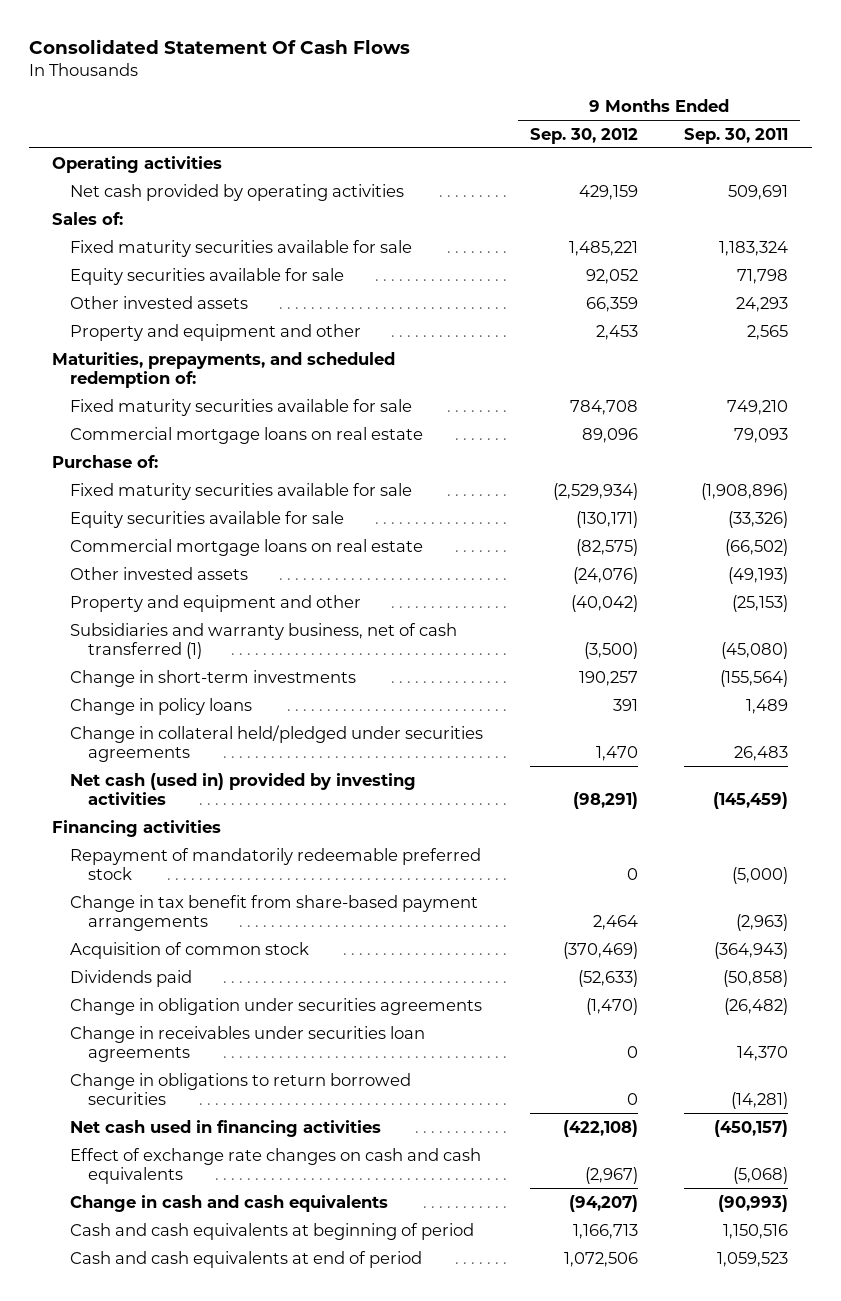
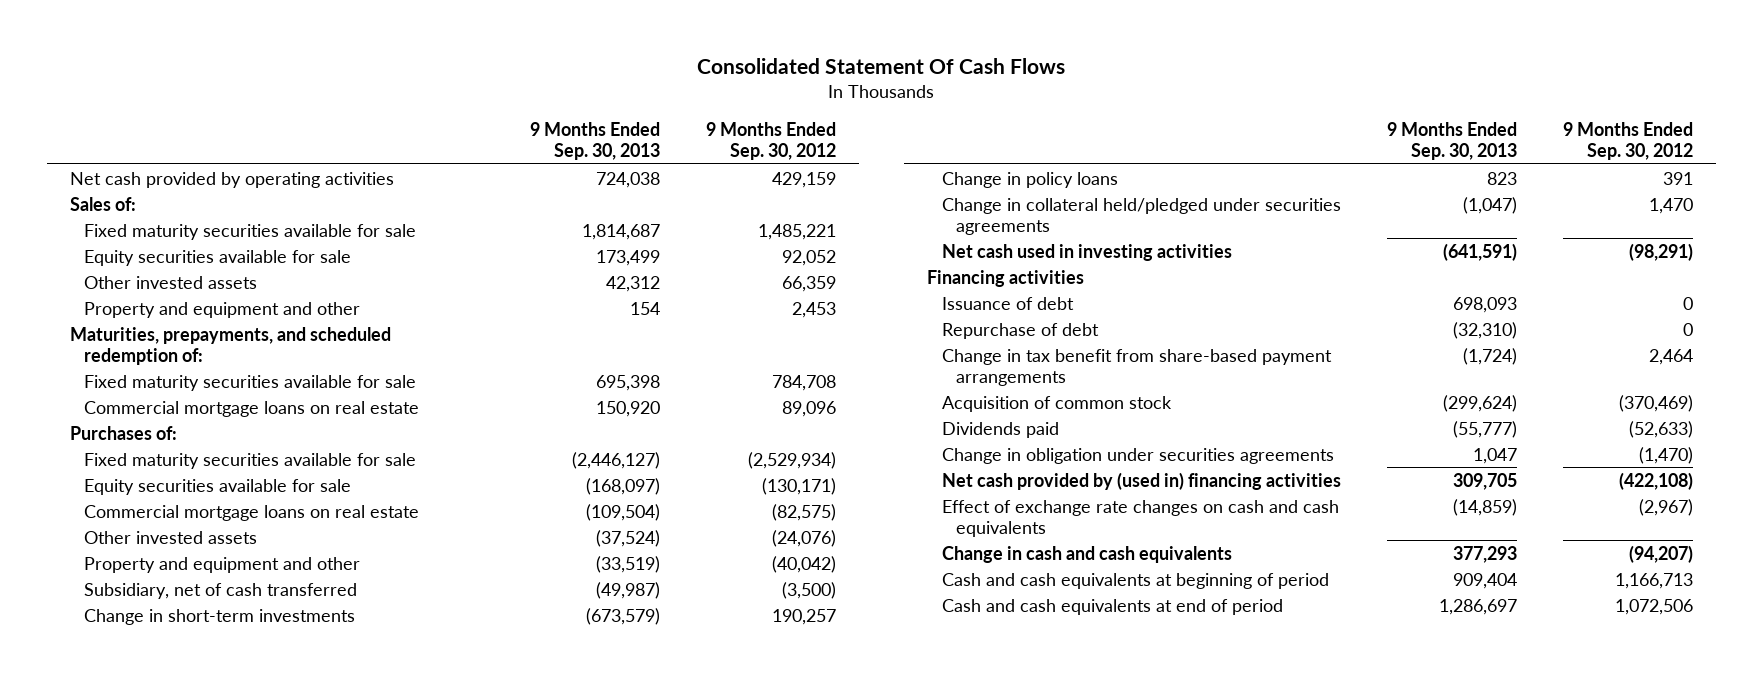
[684,127,789,144] Sep. 30, 2011 -> none
none -> [529,121,660,160] 9 Months Ended Sep. 30, 2013
[52,155,223,173] Operating activities -> none
[52,454,159,468] Purchase of: -> [69,425,177,440] Purchases of:
[70,622,458,660] Subsidiaries and warranty business, net of cash transferred (1) -> [84,582,358,599] Subsidiary, net of cash transferred
[70,772,417,806] Net cash (used in) provided by investing activities -> [941,243,1232,261] Net cash used in investing activities
[70,847,482,881] Repayment of mandatorily redeemable preferred stock -> none
none -> [941,296,1074,310] Issuance of debt
none -> [941,322,1099,339] Repurchase of debt
[70,1025,426,1063] Change in receivables under securities loan agreements -> none
[70,1072,412,1106] Change in obligations to return borrowed securities -> none
[70,1119,382,1137] Net cash used in financing activities -> [941,471,1341,490] Net cash provided by (used in) financing activities

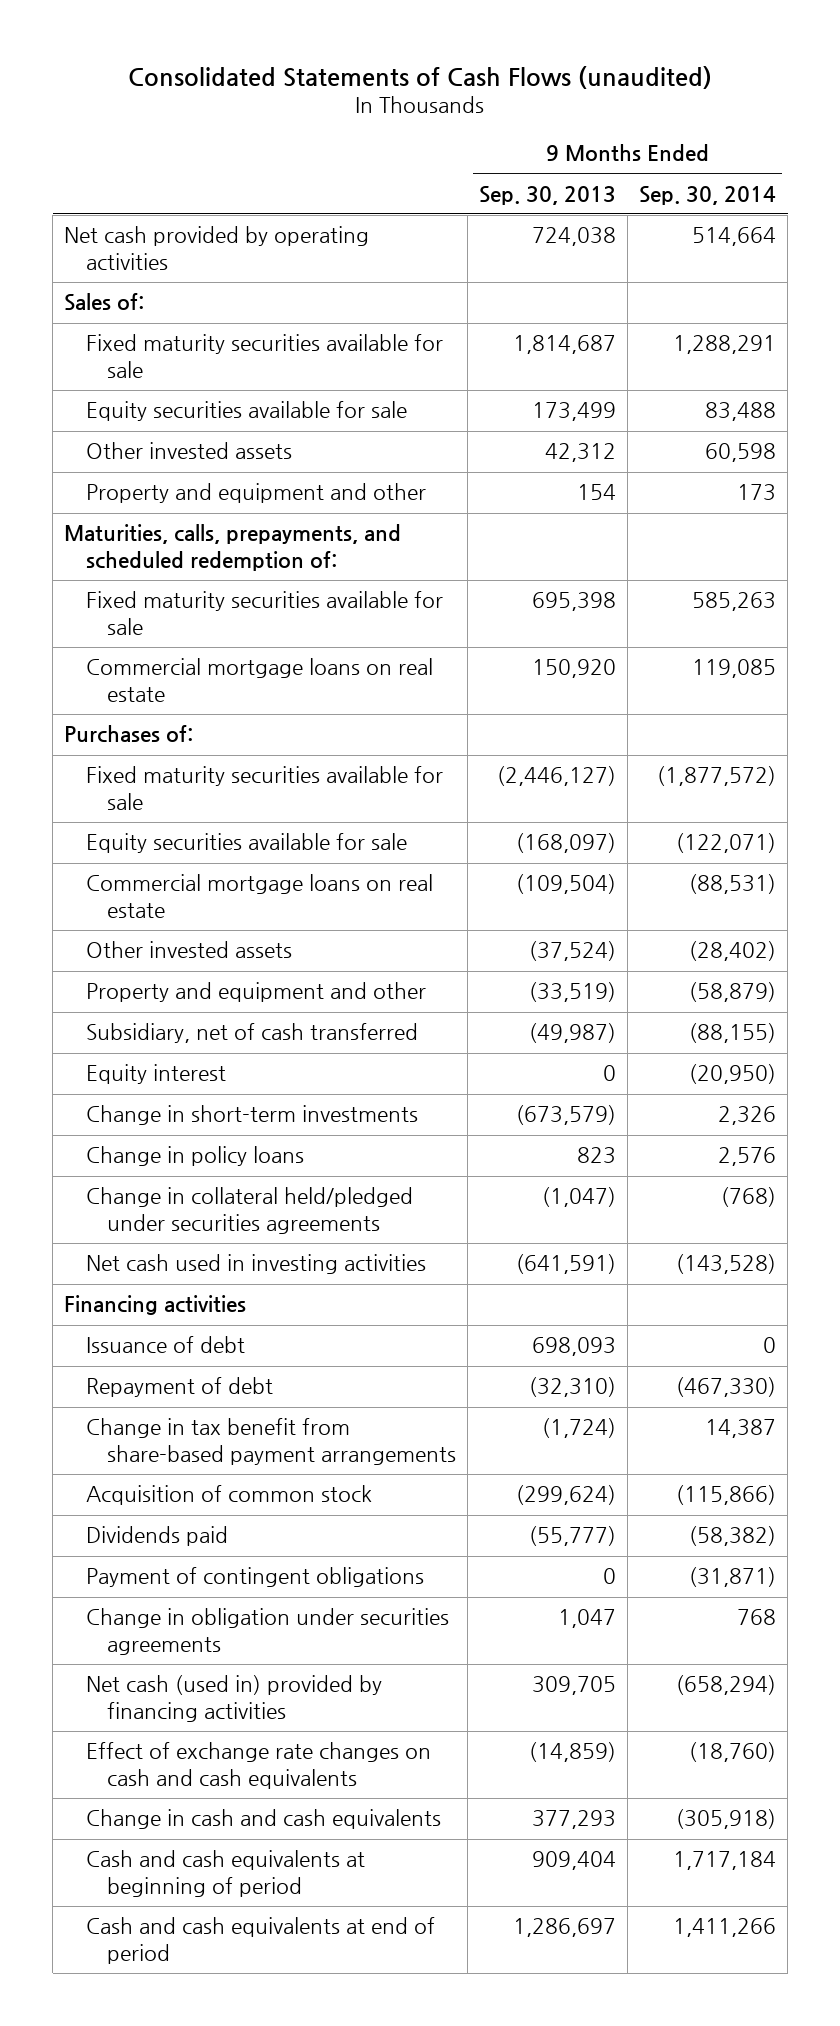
[697,58,1066,75] Consolidated Statement Of Cash Flows -> [128,65,713,89] Consolidated Statements of Cash Flows (unaudited)
[705,121,836,160] 9 Months Ended Sep. 30, 2012 -> none
none -> [639,185,777,205] Sep. 30, 2014
[69,326,391,365] Maturities, prepayments, and scheduled redemption of: -> [64,524,402,571] Maturities, calls, prepayments, and scheduled redemption of:
none -> [85,1064,226,1085] Equity interest
[941,322,1099,339] Repurchase of debt -> [85,1377,273,1398] Repayment of debt
none -> [85,1567,424,1588] Payment of contingent obligations
[941,471,1341,490] Net cash provided by (used in) financing activities -> [85,1675,382,1722] Net cash (used in) provided by financing activities

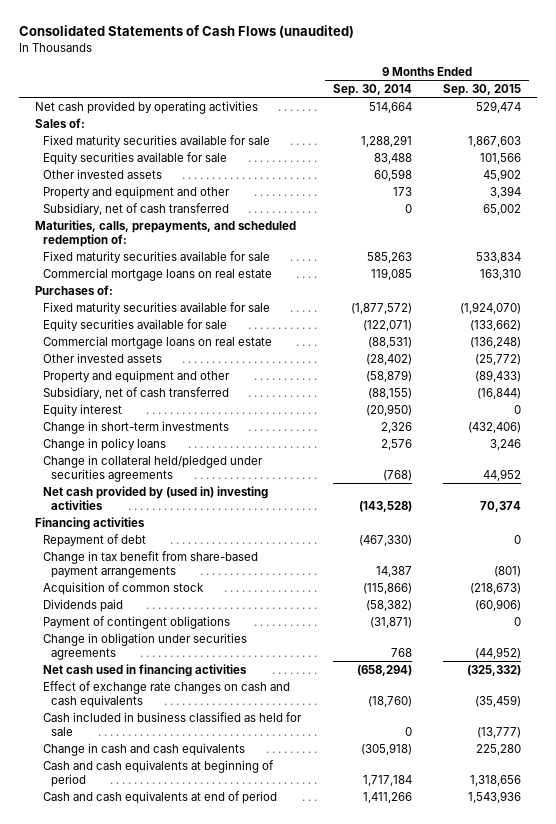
[478,185,616,205] Sep. 30, 2013 -> none
none -> [443,84,522,97] Sep. 30, 2015
none -> [42,202,229,215] Subsidiary, net of cash transferred
[85,1254,426,1275] Net cash used in investing activities -> [42,485,268,510] Net cash provided by (used in) investing activities
[85,1336,245,1354] Issuance of debt -> none
[85,1675,382,1722] Net cash (used in) provided by financing activities -> [42,663,247,677] Net cash used in financing activities
none -> [42,711,302,736] Cash included in business classified as held for sale

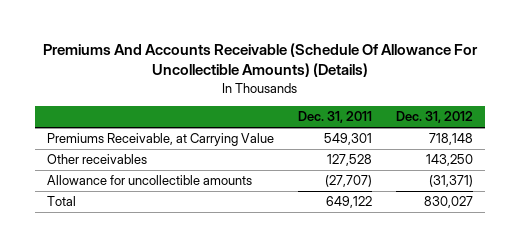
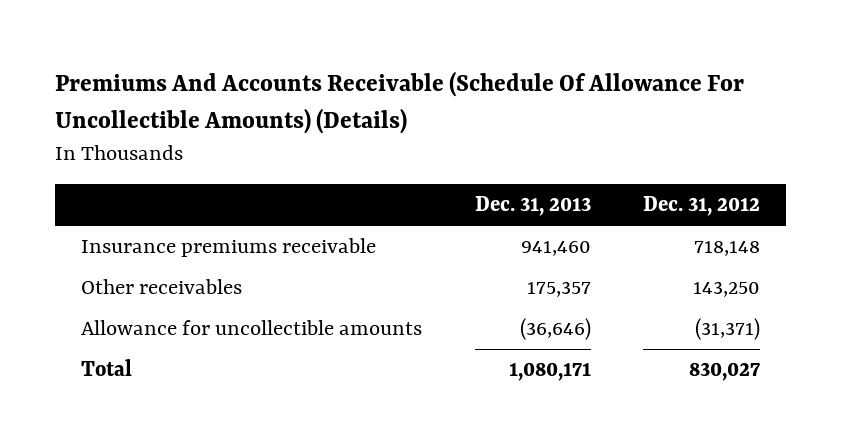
[297,111,372,124] Dec. 31, 2011 -> none
none -> [474,196,591,217] Dec. 31, 2013
[46,133,274,147] Premiums Receivable, at Carrying Value -> [80,238,376,258] Insurance premiums receivable

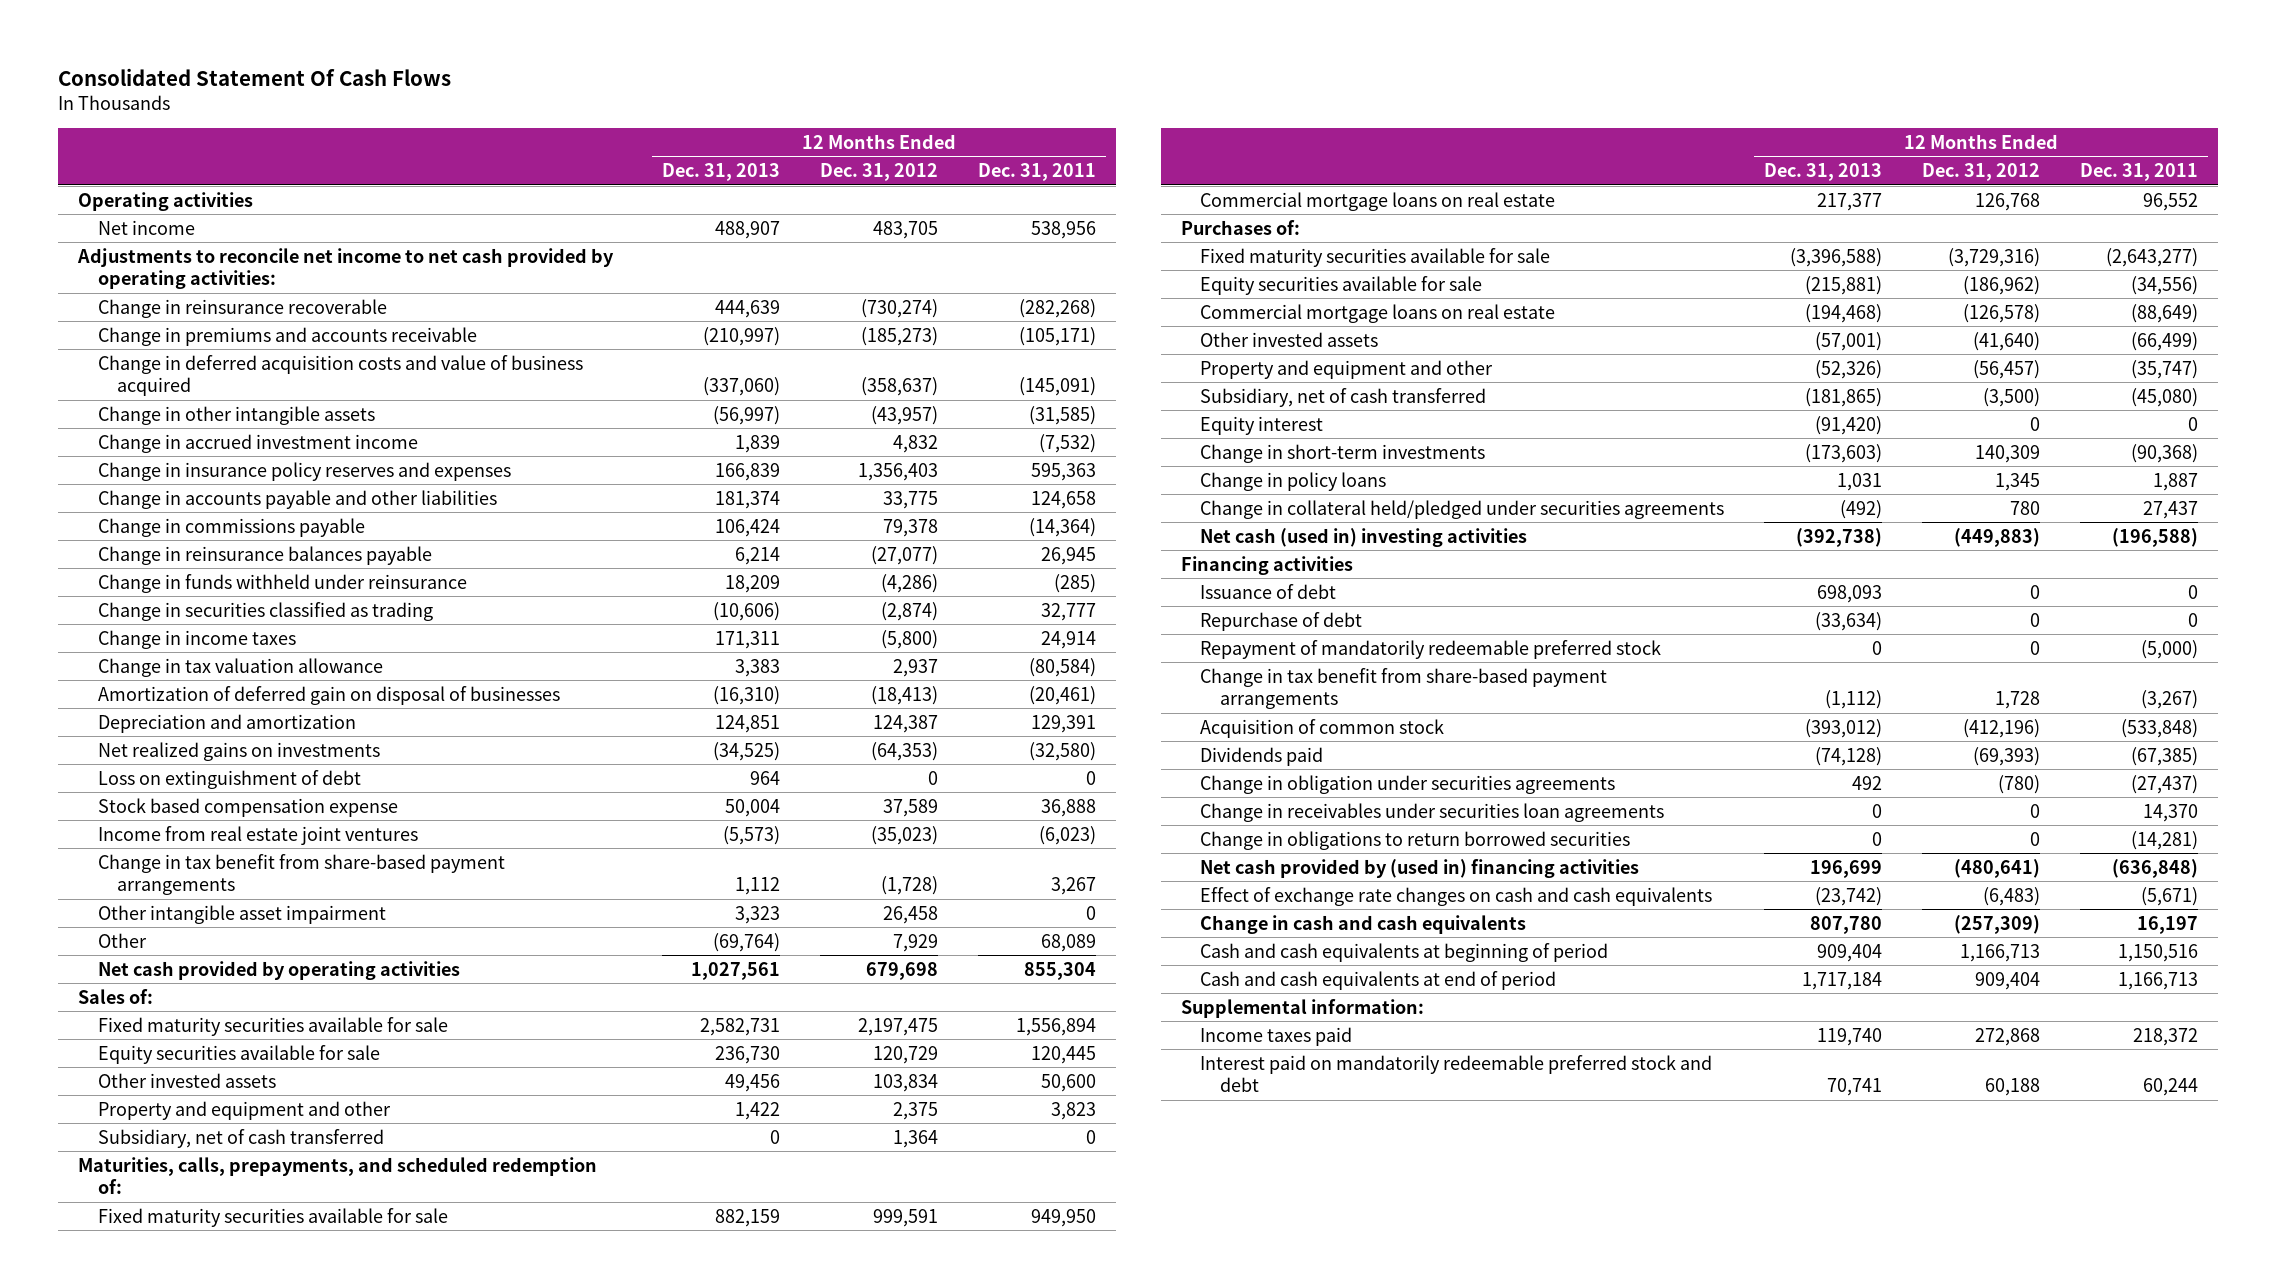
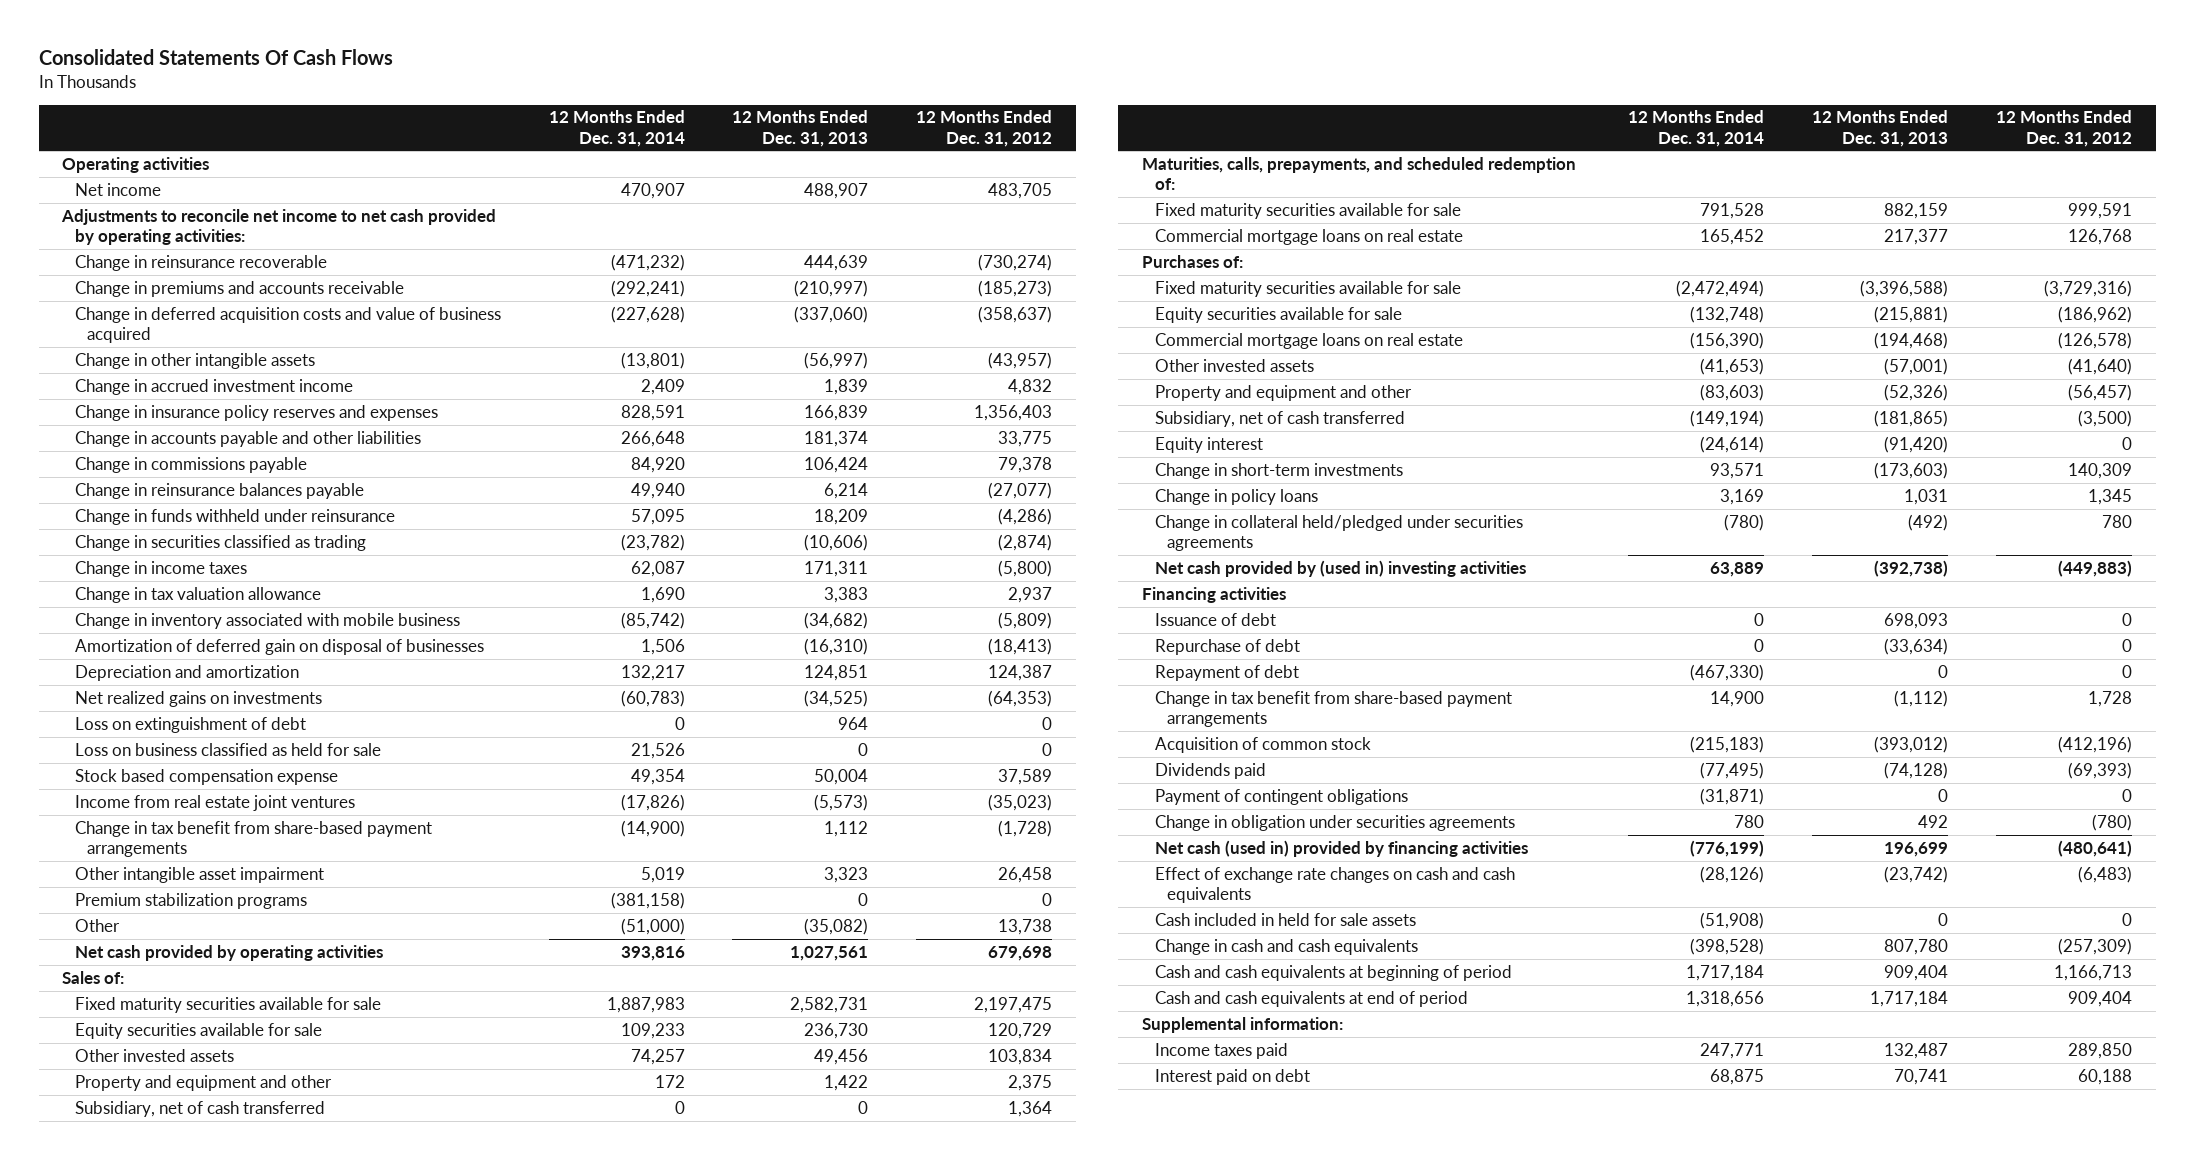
[58,67,452,86] Consolidated Statement Of Cash Flows -> [38,48,393,65] Consolidated Statements Of Cash Flows
[977,163,1096,182] Dec. 31, 2011 -> none
none -> [548,110,685,147] 12 Months Ended Dec. 31, 2014
none -> [74,612,460,629] Change in inventory associated with mobile business
none -> [74,742,381,756] Loss on business classified as held for sale
none -> [74,892,307,909] Premium stabilization programs
[712,932,780,952] (69,764) -> [804,917,869,935] (35,082)
[892,933,938,952] 7,929 -> [998,918,1053,935] 13,738
[1200,527,1528,547] Net cash (used in) investing activities -> [1154,559,1526,577] Net cash provided by (used in) investing activities
[1200,639,1662,659] Repayment of mandatorily redeemable preferred stock -> none
none -> [1154,664,1299,681] Repayment of debt
none -> [1154,788,1408,805] Payment of contingent obligations
[1200,802,1665,822] Change in receivables under securities loan agreements -> none
[1200,830,1631,850] Change in obligations to return borrowed securities -> none
[1200,858,1640,878] Net cash provided by (used in) financing activities -> [1154,839,1528,857] Net cash (used in) provided by financing activities
none -> [1154,912,1416,926] Cash included in held for sale assets
[1817,1027,1883,1046] 119,740 -> [1884,1042,1949,1059] 132,487
[1975,1027,2041,1046] 272,868 -> [2067,1042,2132,1059] 289,850
[1200,1054,1713,1093] Interest paid on mandatorily redeemable preferred stock and debt -> [1154,1068,1310,1085] Interest paid on debt

